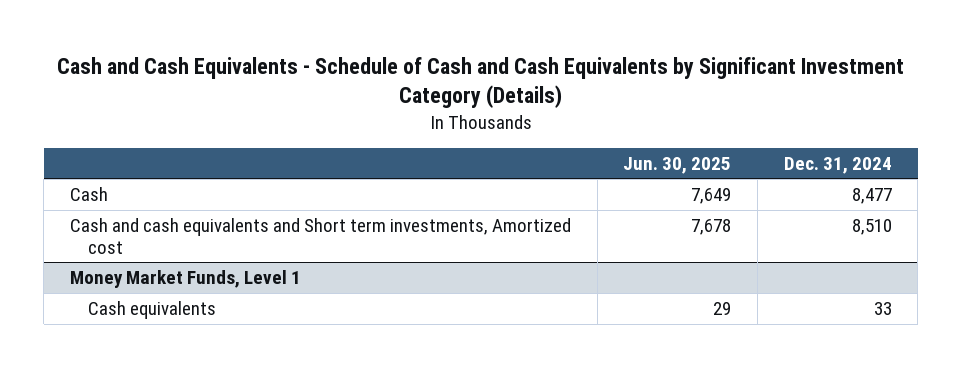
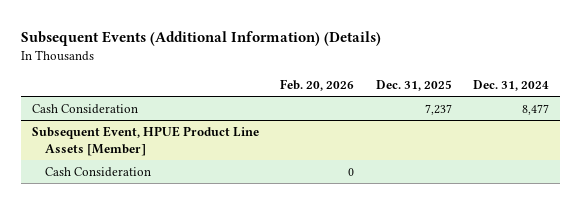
[56,56,904,109] Cash and Cash Equivalents - Schedule of Cash and Cash Equivalents by Significant Investment Category (Details) -> [21,30,382,46] Subsequent Events (Additional Information) (Details)
[623,156,732,174] Jun. 30, 2025 -> none
none -> [280,78,355,91] Feb. 20, 2026
none -> [375,79,452,91] Dec. 31, 2025
[70,218,572,254] Cash and cash equivalents and Short term investments, Amortized cost -> none
[70,270,302,289] Money Market Funds, Level 1 -> none
[88,301,217,320] Cash equivalents -> none
[70,187,109,202] Cash -> [31,104,138,115] Cash Consideration
none -> [31,126,259,156] Subsequent Event, HPUE Product Line Assets [Member]
none -> [44,167,151,178] Cash Consideration

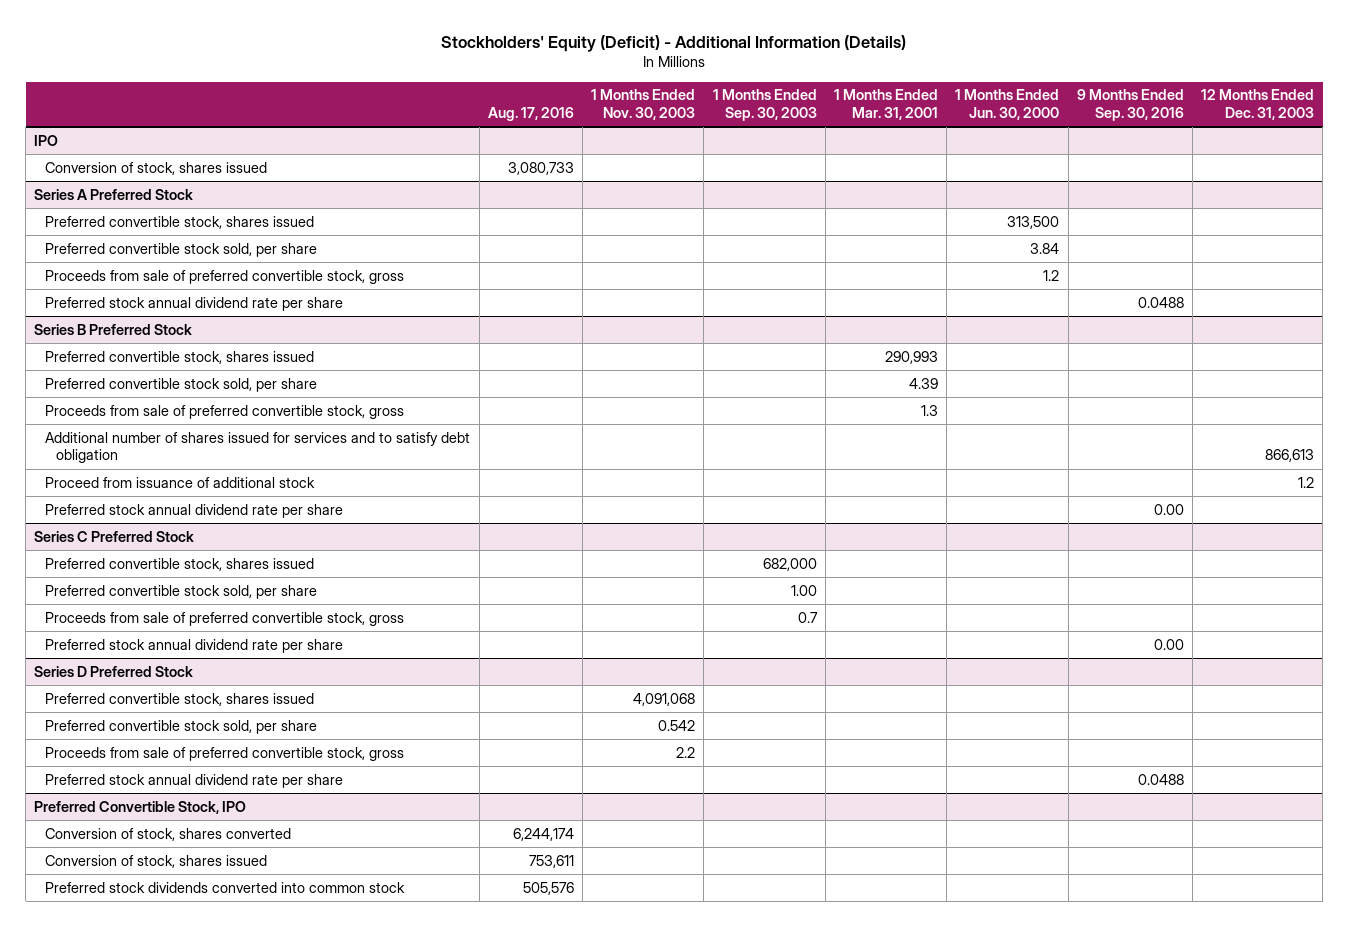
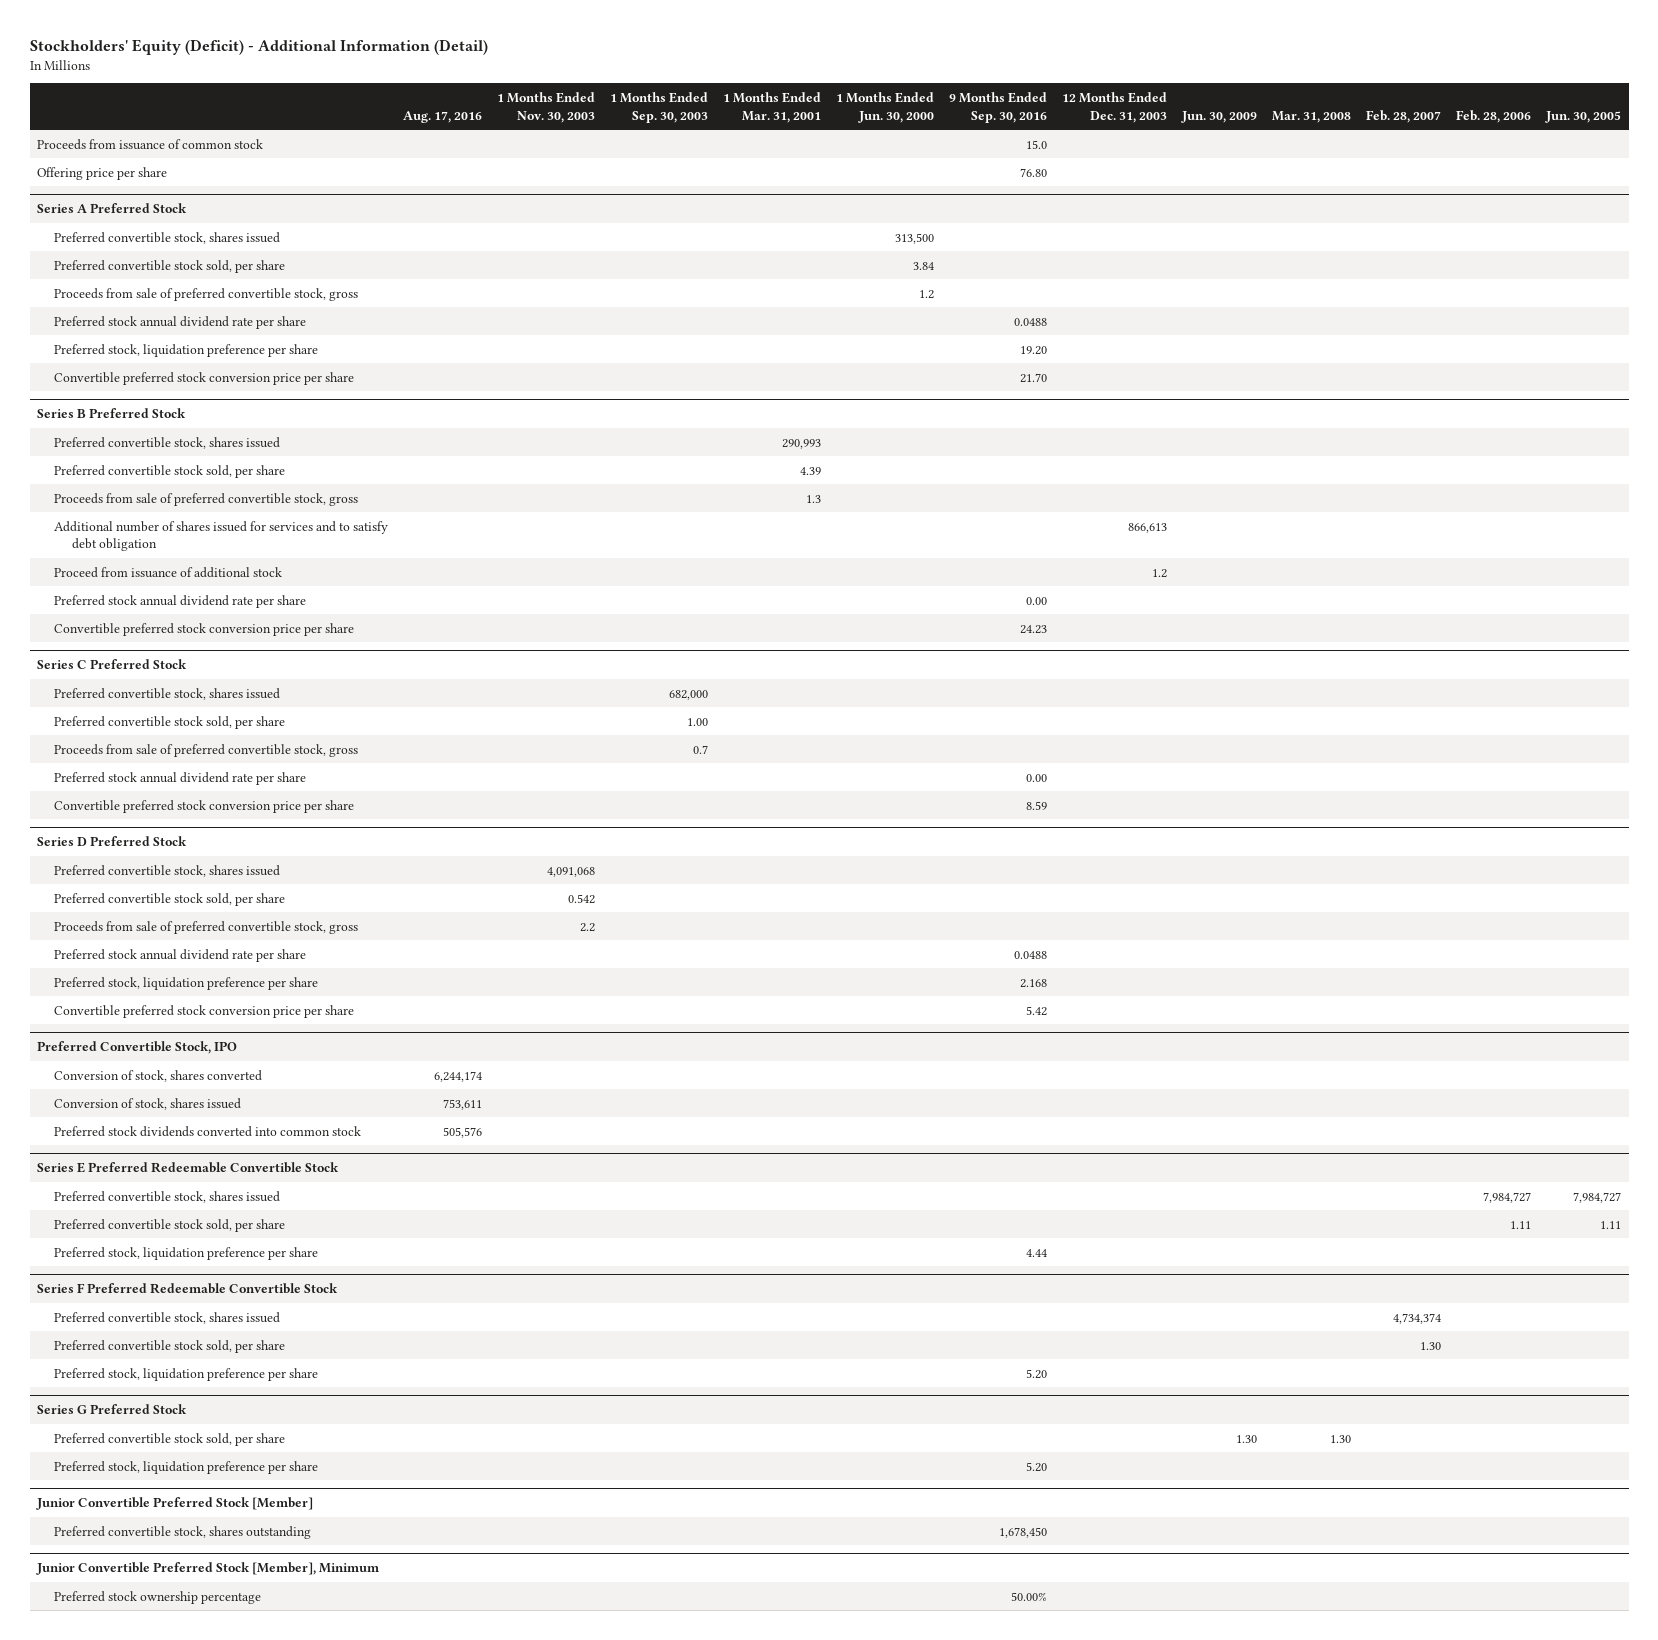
[441,35,907,53] Stockholders' Equity (Deficit) - Additional Information (Details) -> [29,39,488,56] Stockholders' Equity (Deficit) - Additional Information (Detail)
none -> [1181,110,1258,123] Jun. 30, 2009
none -> [1272,110,1352,123] Mar. 31, 2008
none -> [1366,109,1442,123] Feb. 28, 2007
none -> [1456,109,1532,123] Feb. 28, 2006
none -> [1545,110,1622,123] Jun. 30, 2005
[34,134,59,146] IPO -> none
[45,161,268,175] Conversion of stock, shares issued -> none
none -> [37,138,264,150] Proceeds from issuance of common stock
none -> [37,166,168,180] Offering price per share
none -> [54,343,319,357] Preferred stock, liquidation preference per share
none -> [54,371,355,385] Convertible preferred stock conversion price per share
none -> [54,622,355,636] Convertible preferred stock conversion price per share
none -> [54,799,355,813] Convertible preferred stock conversion price per share
none -> [54,976,319,990] Preferred stock, liquidation preference per share
none -> [54,1004,355,1018] Convertible preferred stock conversion price per share
none -> [37,1162,340,1174] Series E Preferred Redeemable Convertible Stock
none -> [54,1190,281,1203] Preferred convertible stock, shares issued
none -> [54,1218,286,1232] Preferred convertible stock sold, per share
none -> [54,1246,319,1260] Preferred stock, liquidation preference per share
none -> [37,1283,339,1295] Series F Preferred Redeemable Convertible Stock
none -> [54,1311,281,1324] Preferred convertible stock, shares issued
none -> [54,1339,286,1353] Preferred convertible stock sold, per share
none -> [54,1367,319,1381] Preferred stock, liquidation preference per share
none -> [37,1404,188,1415] Series G Preferred Stock
none -> [54,1432,286,1446] Preferred convertible stock sold, per share
none -> [54,1460,319,1474] Preferred stock, liquidation preference per share
none -> [36,1497,314,1511] Junior Convertible Preferred Stock [Member]
none -> [54,1525,312,1539] Preferred convertible stock, shares outstanding
none -> [36,1562,381,1576] Junior Convertible Preferred Stock [Member], Minimum
none -> [54,1590,262,1604] Preferred stock ownership percentage

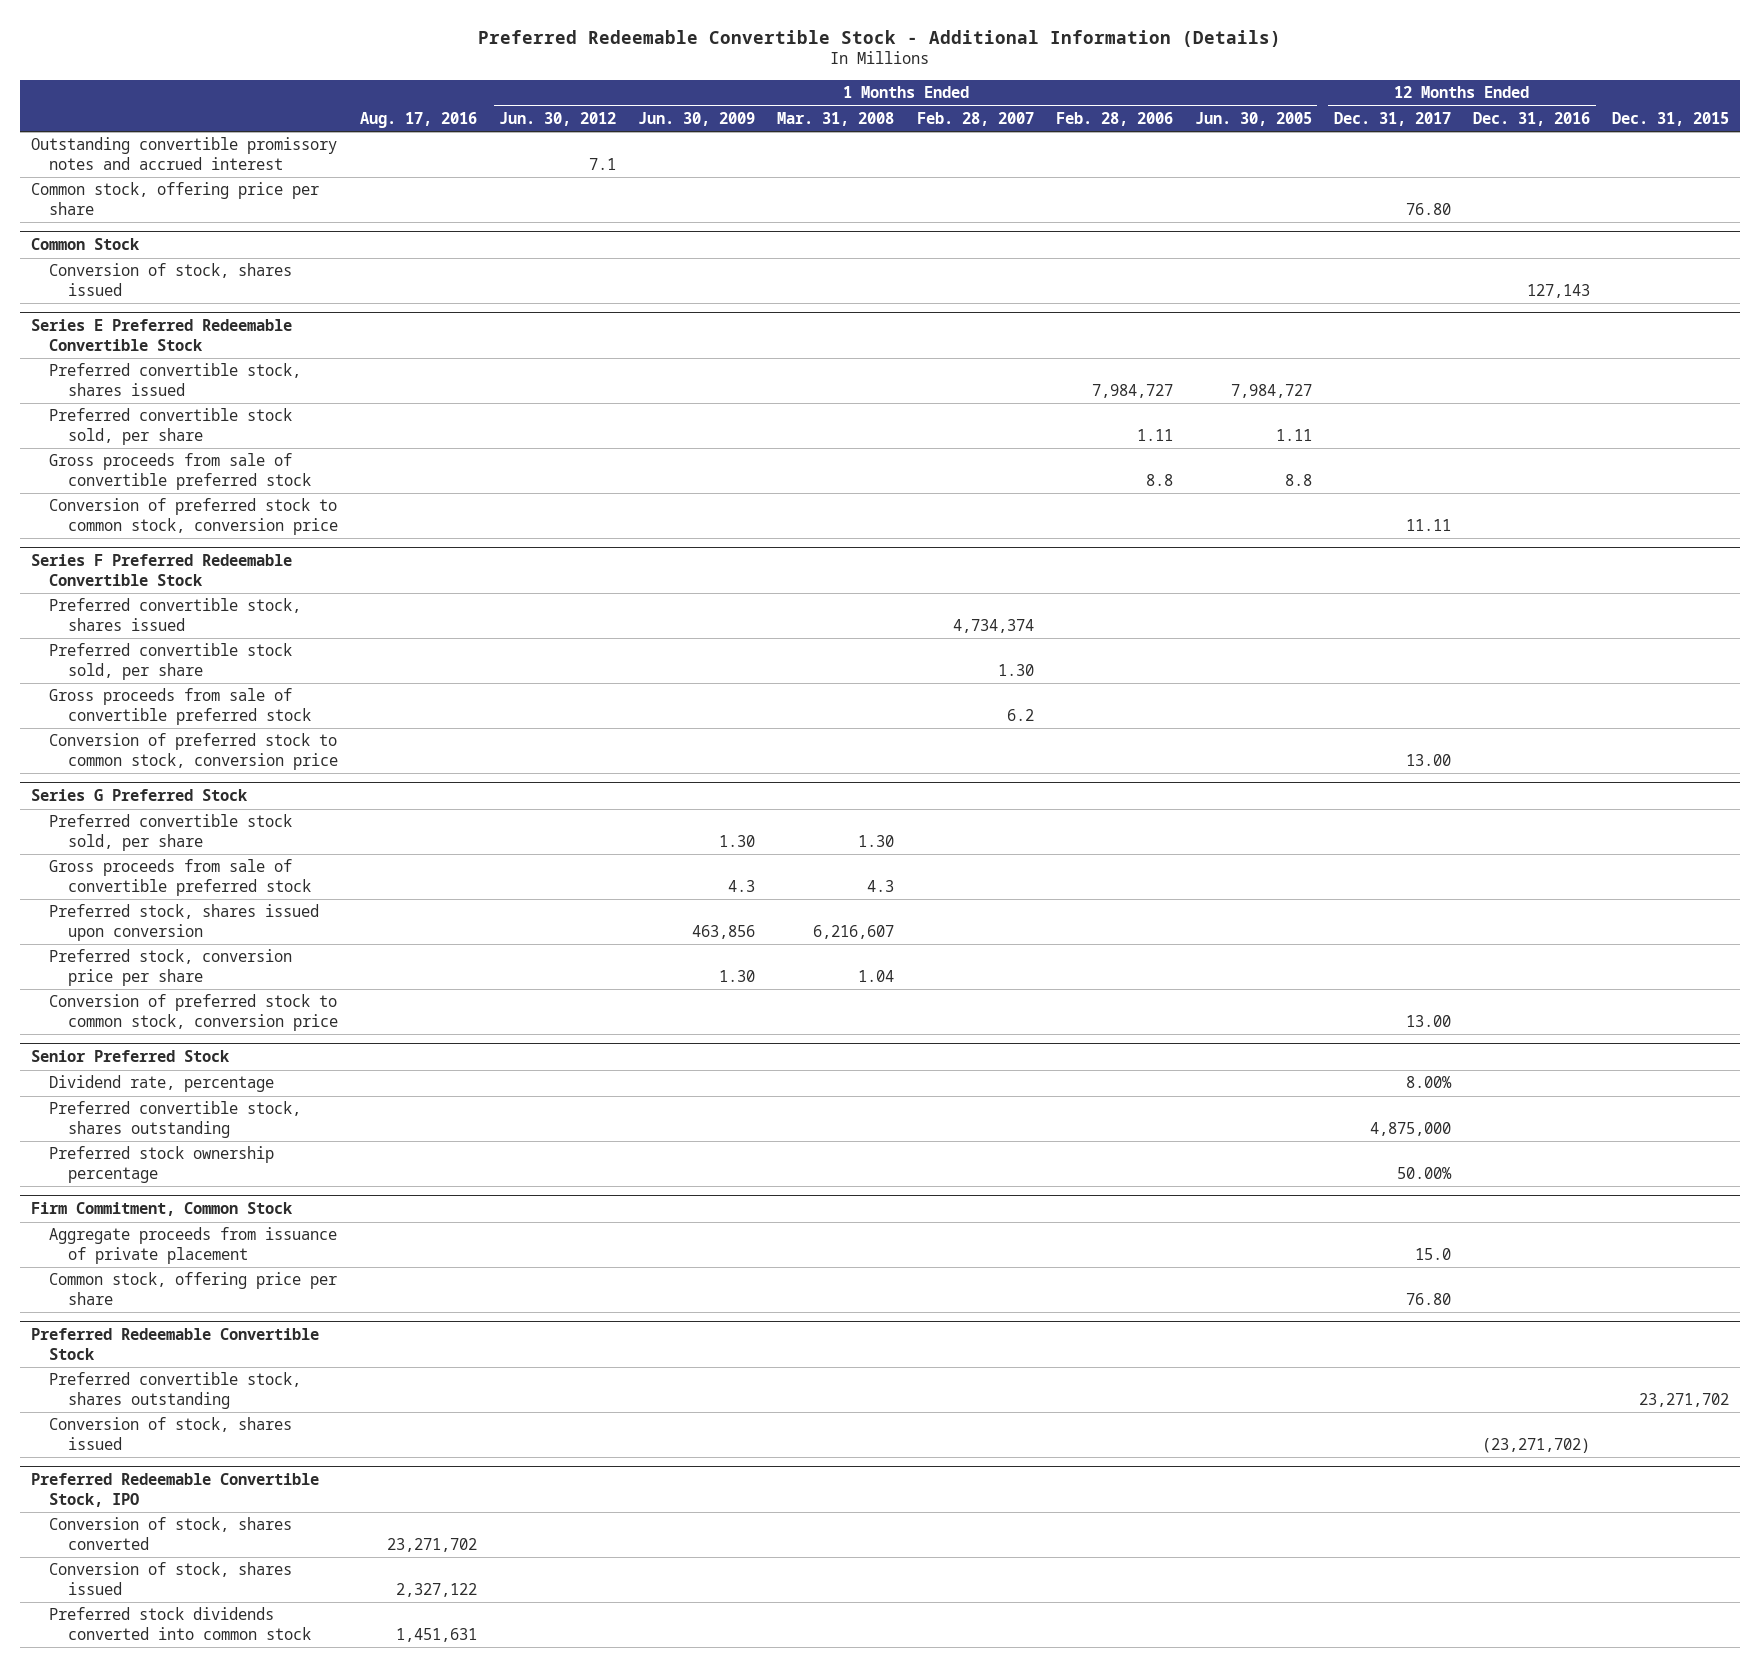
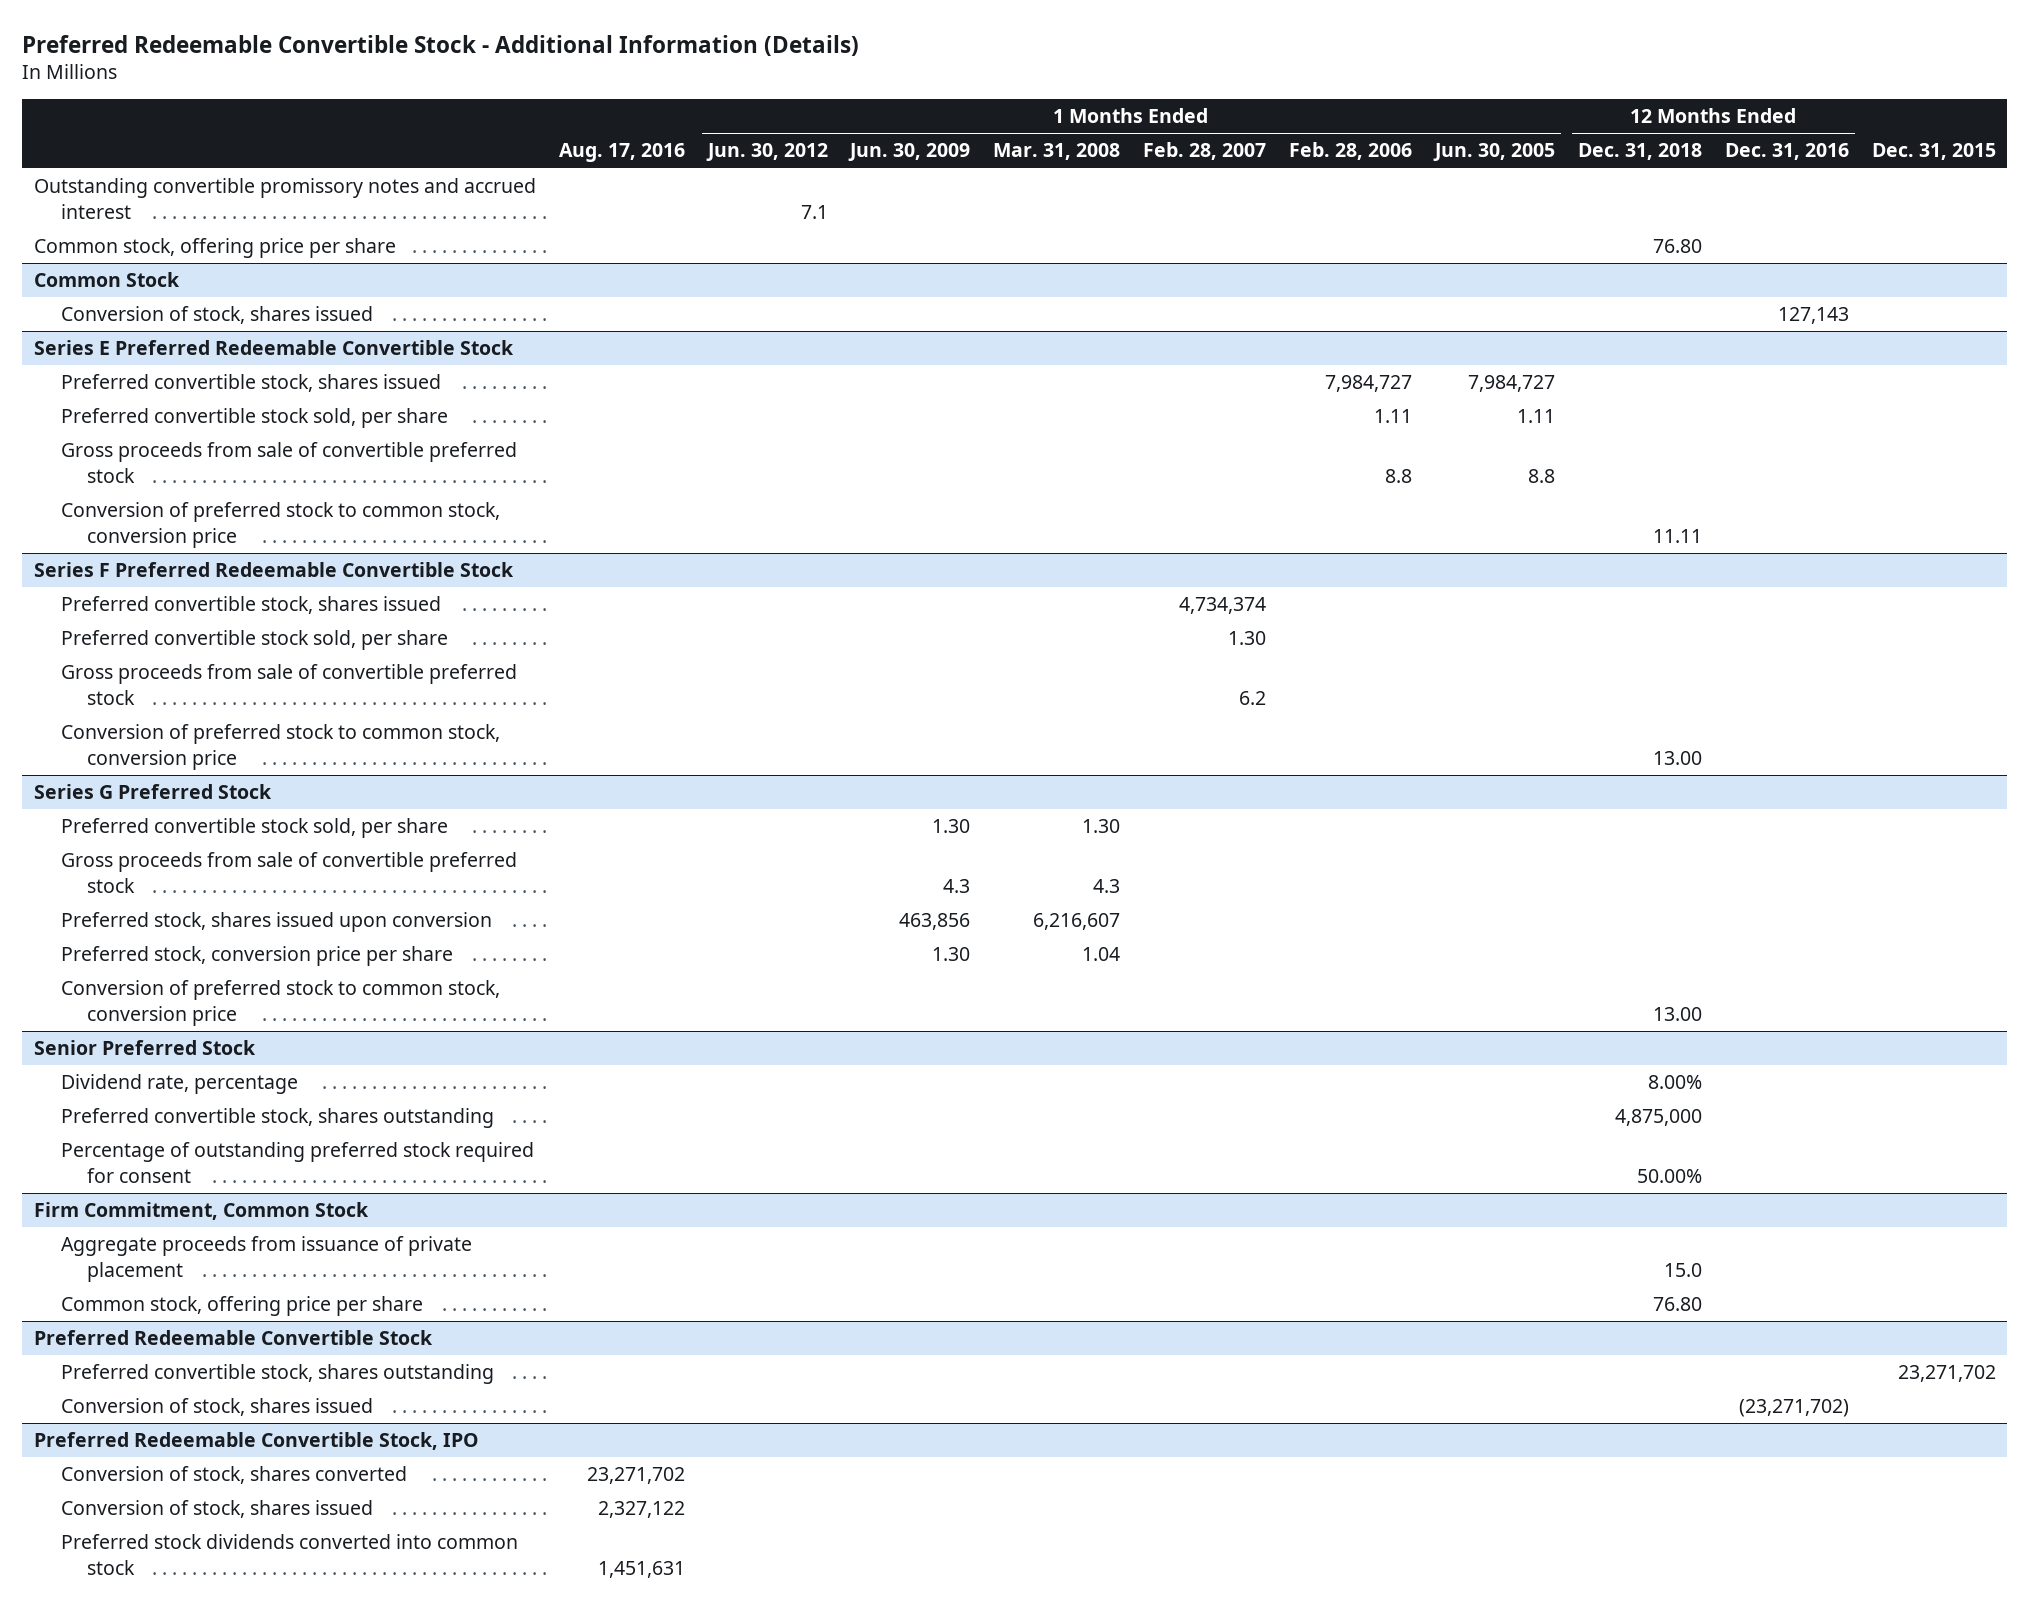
[1334,111,1452,126] Dec. 31, 2017 -> none
none -> [1577,143,1702,161] Dec. 31, 2018
[49,1146,275,1184] Preferred stock ownership percentage -> [60,1142,534,1183] Percentage of outstanding preferred stock required for consent

